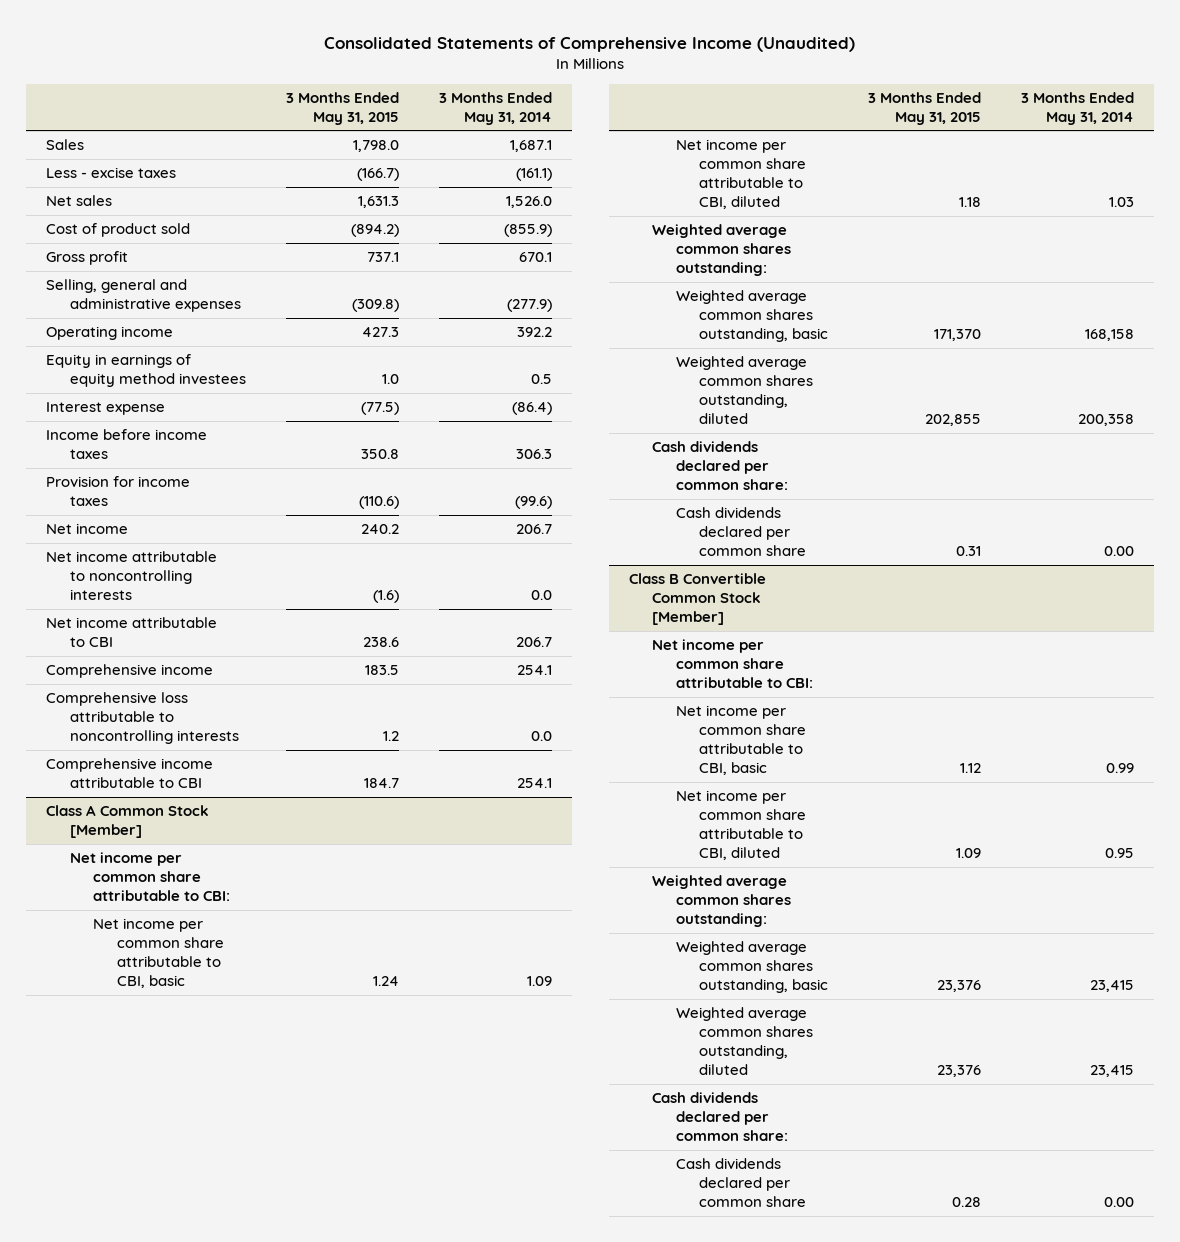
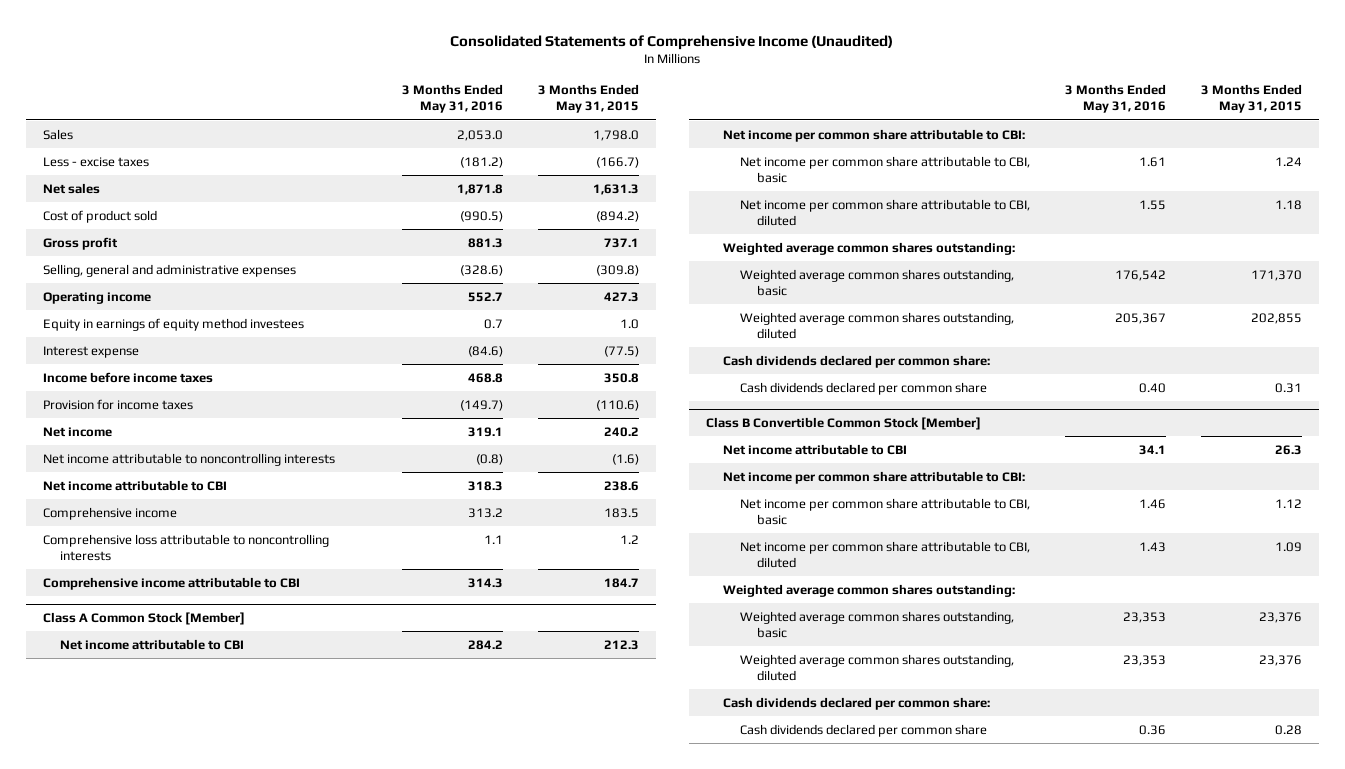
[438,91,552,125] 3 Months Ended May 31, 2014 -> none
none -> [401,83,503,114] 3 Months Ended May 31, 2016
none -> [60,638,245,650] Net income attributable to CBI
none -> [722,443,907,455] Net income attributable to CBI

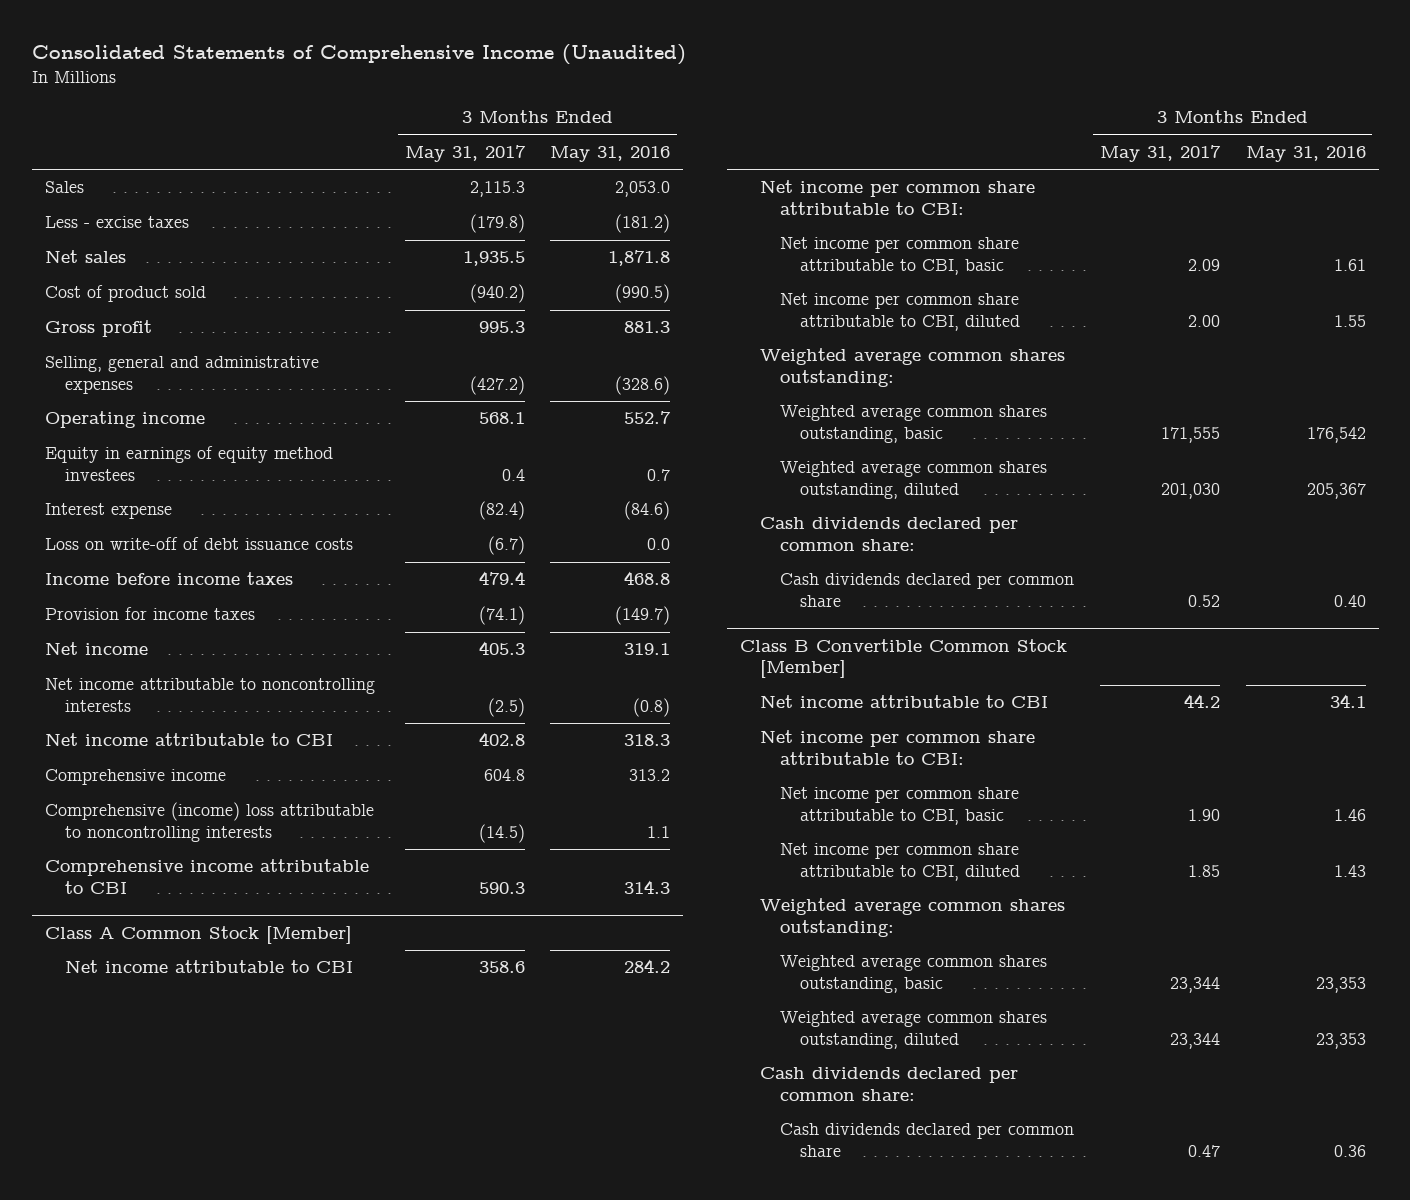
[537,83,639,114] 3 Months Ended May 31, 2015 -> none
none -> [404,144,526,162] May 31, 2017
none -> [44,537,353,551] Loss on write-off of debt issuance costs
[43,533,330,562] Comprehensive loss attributable to noncontrolling interests -> [44,802,374,842] Comprehensive (income) loss attributable to noncontrolling interests

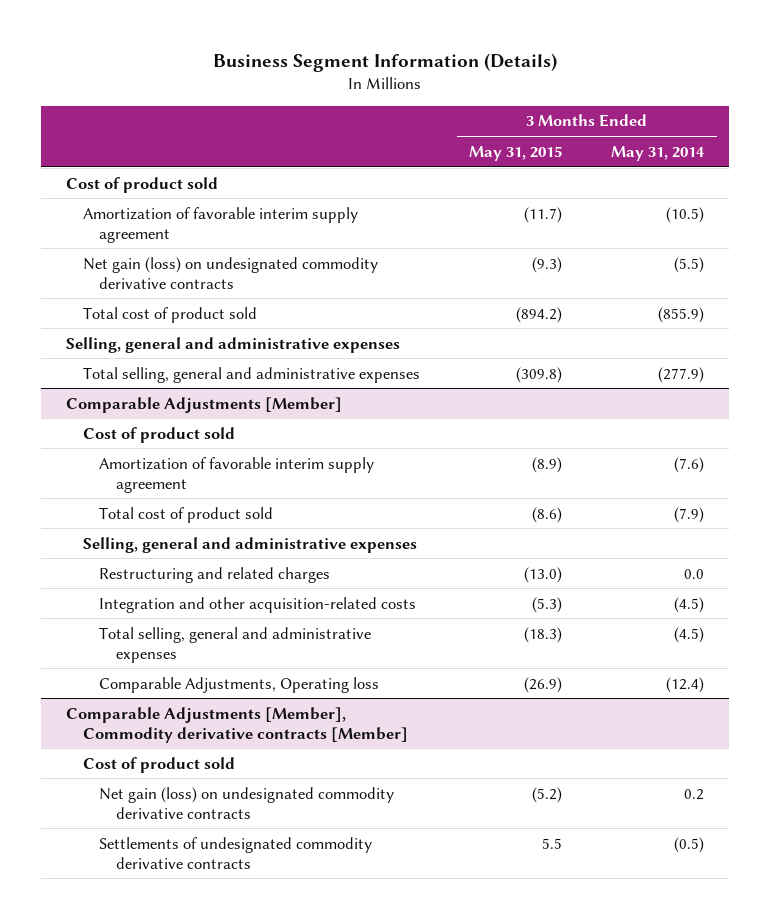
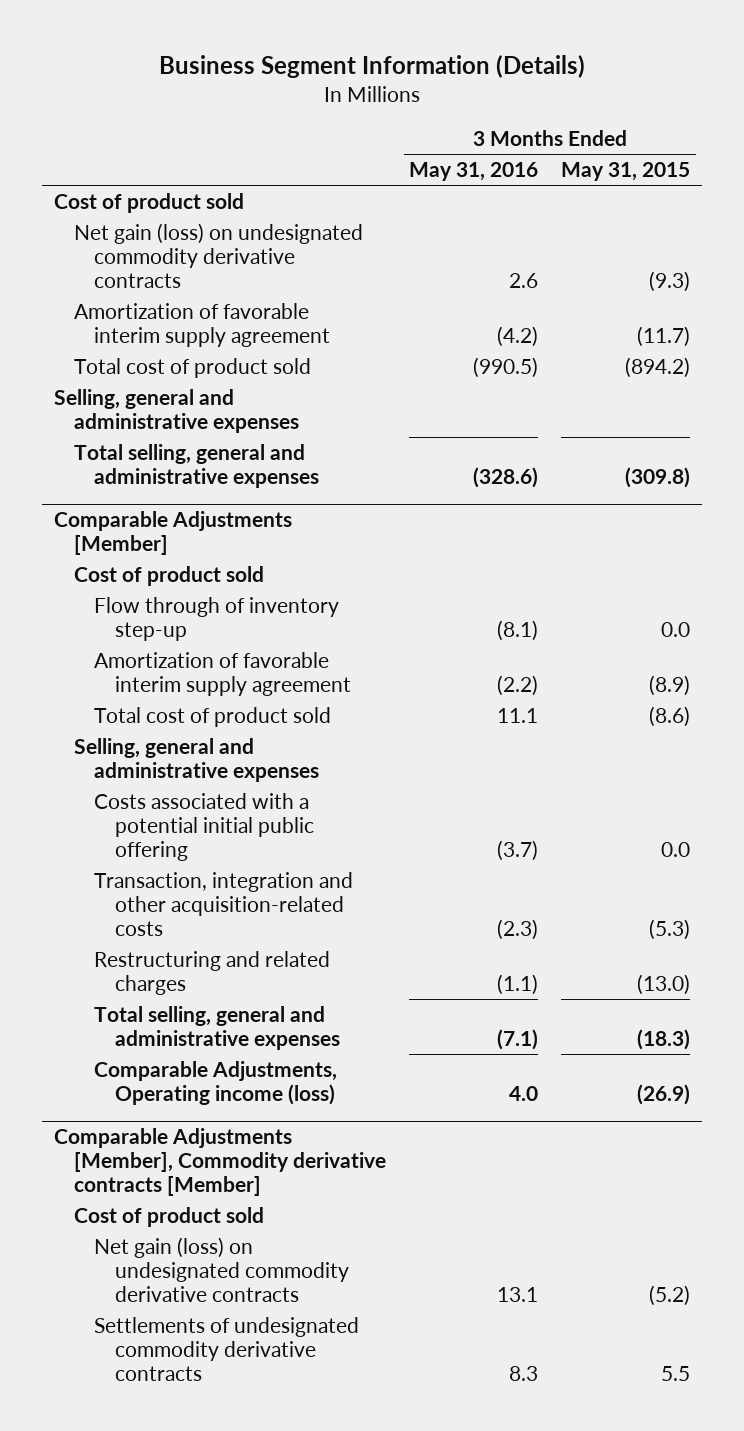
[611,145,706,161] May 31, 2014 -> none
none -> [409,162,539,182] May 31, 2016
[82,206,358,243] Amortization of favorable interim supply agreement -> [74,303,331,348] Amortization of favorable interim supply agreement
none -> [94,597,340,642] Flow through of inventory step-up
none -> [94,793,314,862] Costs associated with a potential initial public offering
none -> [94,872,354,937] Transaction, integration and other acquisition-related costs
[99,596,417,613] Integration and other acquisition-related costs -> none
[99,676,380,693] Comparable Adjustments, Operating loss -> [94,1061,338,1106] Comparable Adjustments, Operating income (loss)

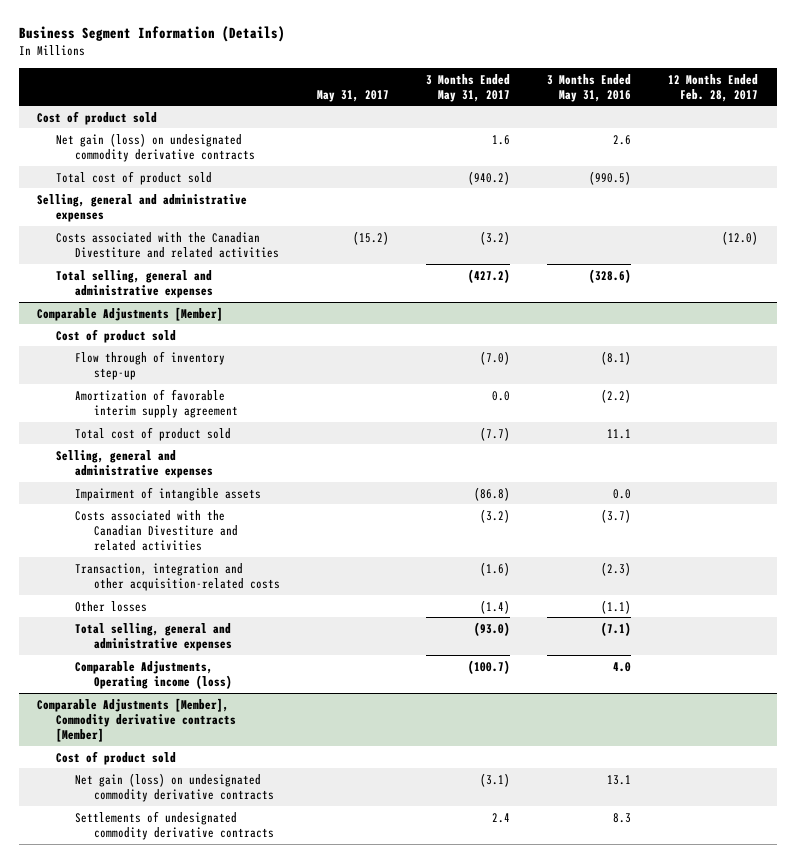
[561,162,691,182] May 31, 2015 -> none
none -> [316,89,389,102] May 31, 2017
none -> [425,73,510,102] 3 Months Ended May 31, 2017
none -> [668,73,759,102] 12 Months Ended Feb. 28, 2017
[74,303,331,348] Amortization of favorable interim supply agreement -> none
none -> [56,231,279,258] Costs associated with the Canadian Divestiture and related activities
none -> [74,486,261,501] Impairment of intangible assets
[94,793,314,862] Costs associated with a potential initial public offering -> [74,509,238,551] Costs associated with the Canadian Divestiture and related activities
[94,951,331,996] Restructuring and related charges -> none
none -> [74,600,147,612] Other losses

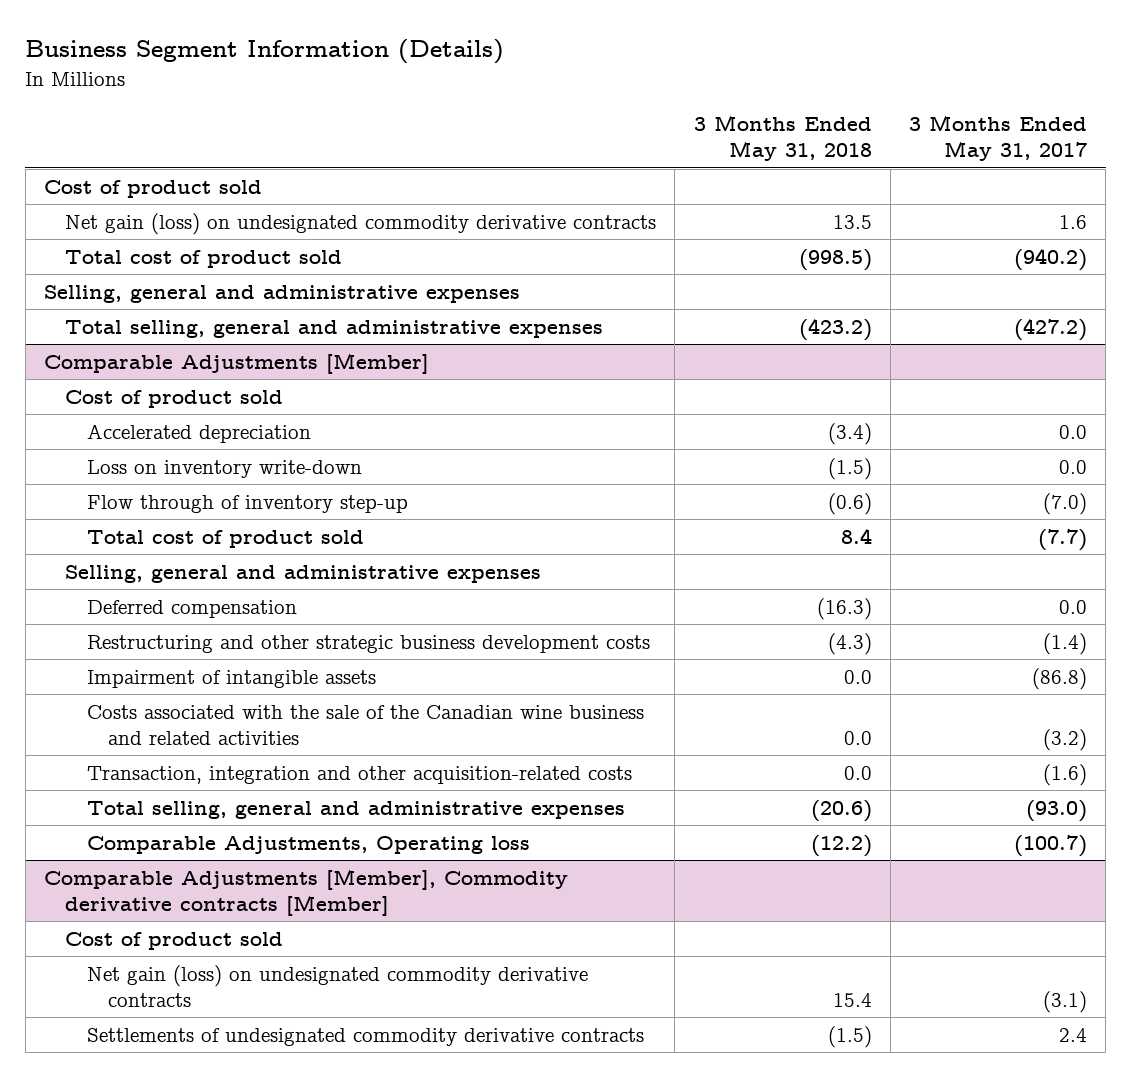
[316,89,389,102] May 31, 2017 -> none
[547,73,632,102] 3 Months Ended May 31, 2016 -> none
[668,73,759,102] 12 Months Ended Feb. 28, 2017 -> none
none -> [693,115,872,162] 3 Months Ended May 31, 2018
[56,231,279,258] Costs associated with the Canadian Divestiture and related activities -> none
none -> [86,423,311,443] Accelerated depreciation
none -> [86,459,362,478] Loss on inventory write-down
[74,388,238,418] Amortization of favorable interim supply agreement -> none
none -> [86,599,297,618] Deferred compensation
none -> [86,634,650,653] Restructuring and other strategic business development costs
[74,509,238,551] Costs associated with the Canadian Divestiture and related activities -> [86,704,644,745] Costs associated with the sale of the Canadian wine business and related activities
[74,600,147,612] Other losses -> none
[74,660,232,689] Comparable Adjustments, Operating income (loss) -> [86,835,530,854] Comparable Adjustments, Operating loss

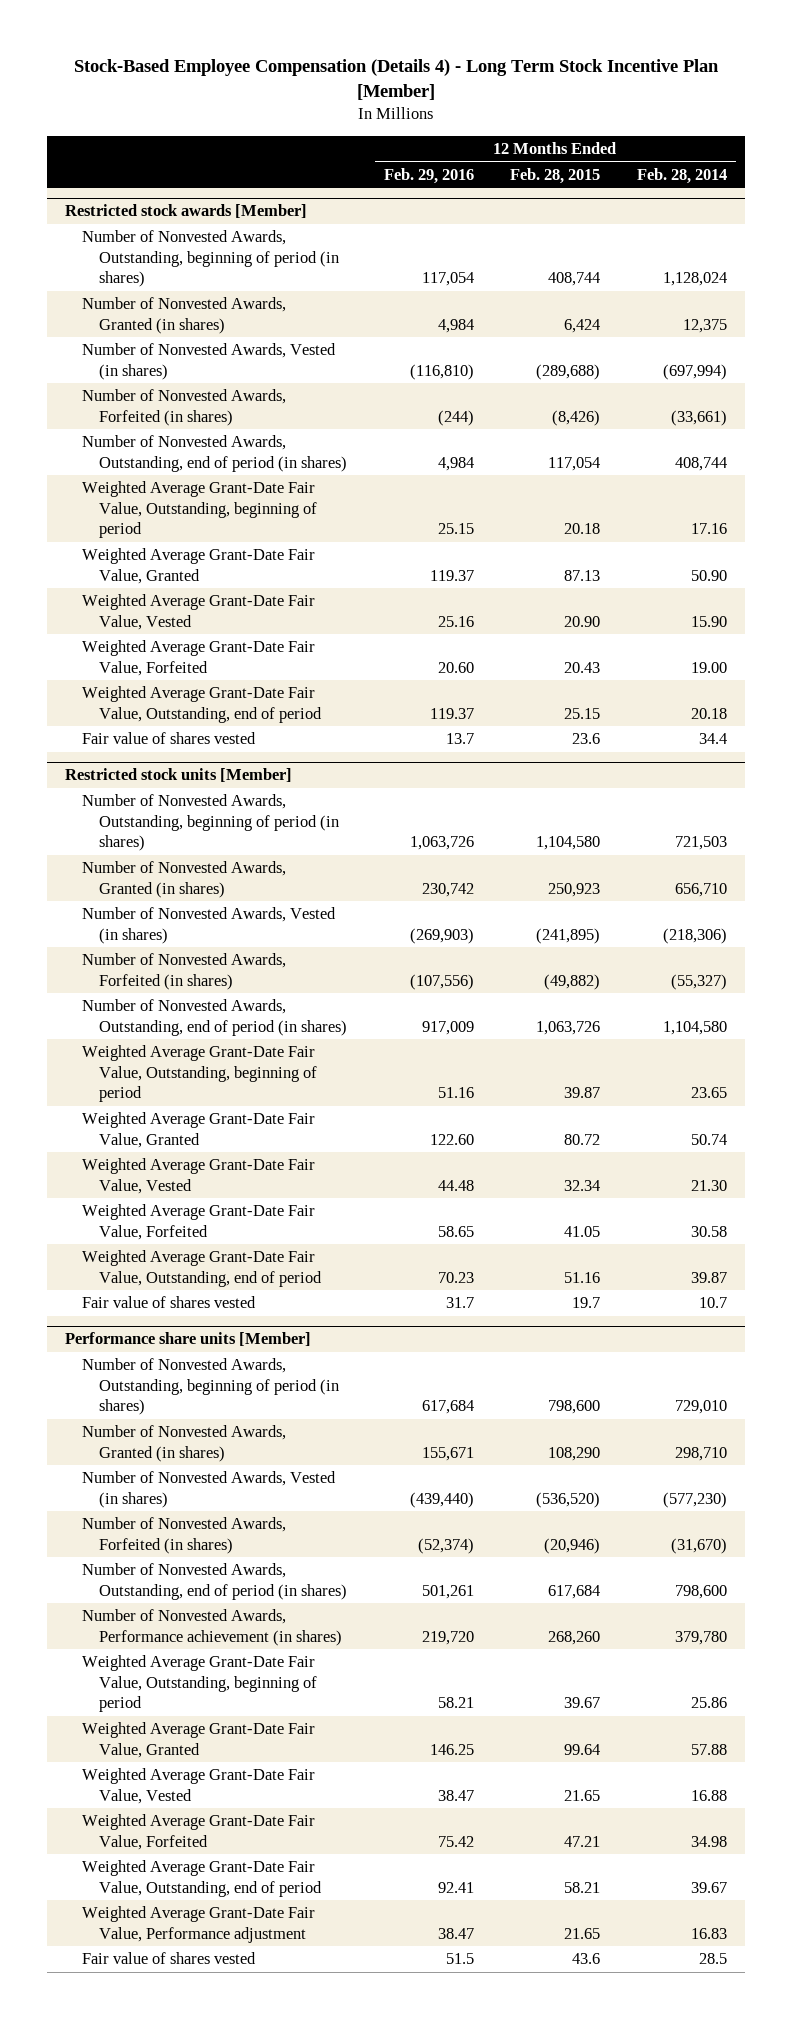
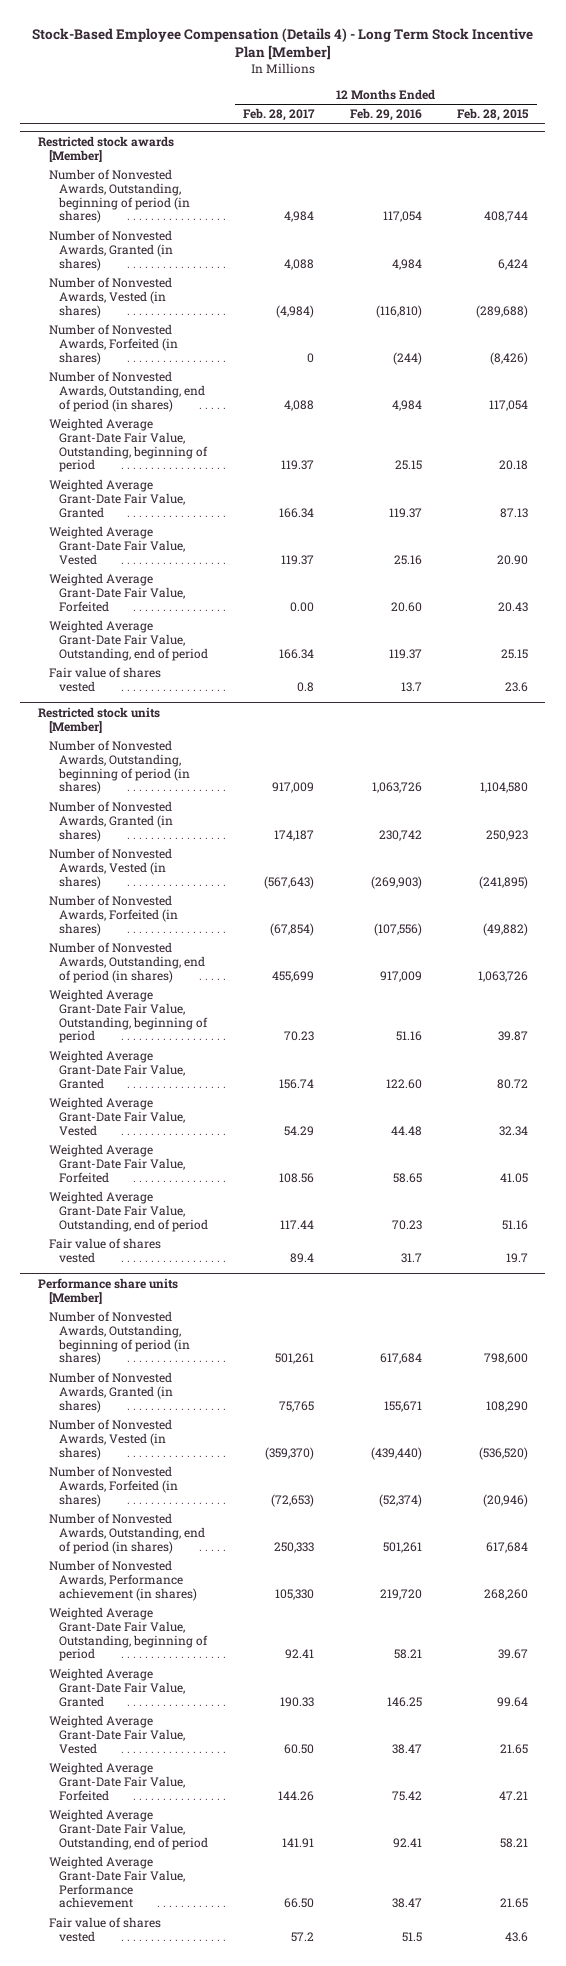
[637,167,728,184] Feb. 28, 2014 -> none
none -> [243,108,316,122] Feb. 28, 2017
[82,1906,316,1943] Weighted Average Grant-Date Fair Value, Performance adjustment -> [48,1855,186,1909] Weighted Average Grant-Date Fair Value, Performance achievement

